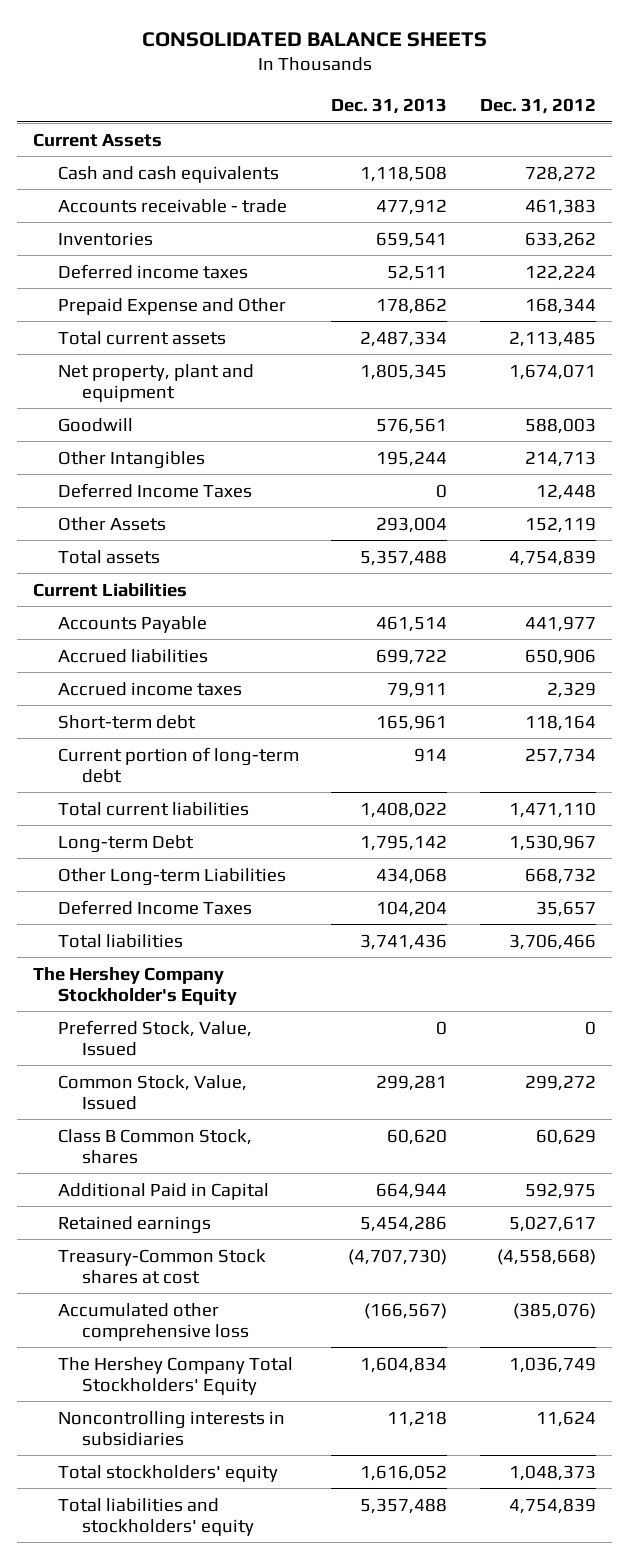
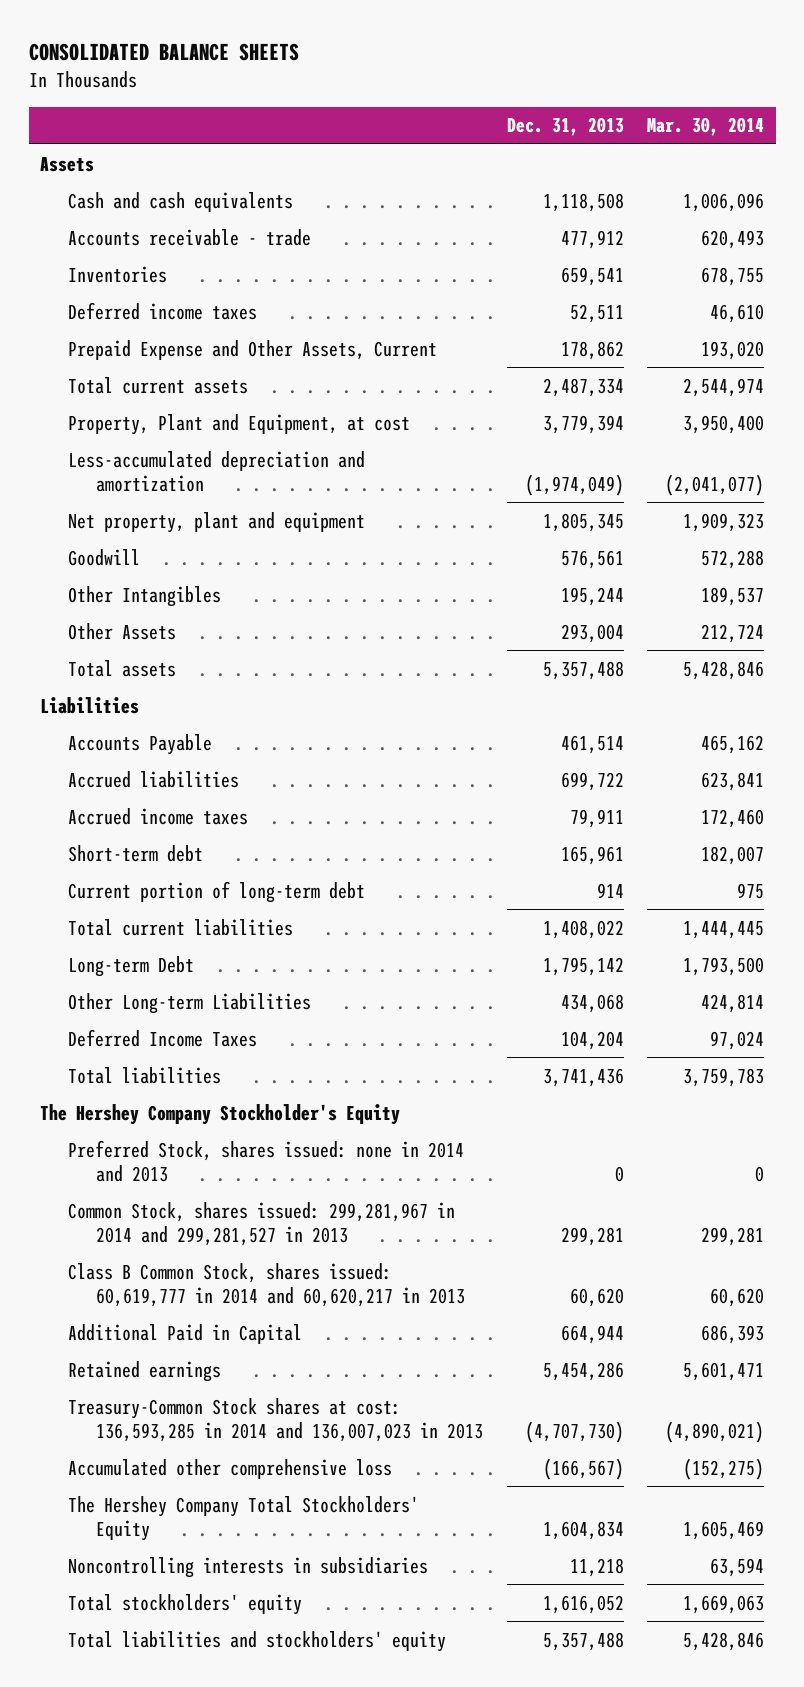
[479,98,596,115] Dec. 31, 2012 -> none
none -> [646,117,764,137] Mar. 30, 2014
[33,132,163,147] Current Assets -> [40,156,95,172] Assets
[57,297,286,315] Prepaid Expense and Other -> [68,339,438,360] Prepaid Expense and Other Assets, Current
none -> [68,413,411,435] Property, Plant and Equipment, at cost
none -> [68,450,366,492] Less-accumulated depreciation and amortization
[57,482,252,498] Deferred Income Taxes -> none
[33,582,188,597] Current Liabilities -> [40,696,140,714] Liabilities
[57,1019,252,1056] Preferred Stock, Value, Issued -> [68,1139,465,1182] Preferred Stock, shares issued: none in 2014 and 2013
[57,1074,247,1110] Common Stock, Value, Issued -> [68,1201,456,1246] Common Stock, shares issued: 299,281,967 in 2014 and 299,281,527 in 2013
[57,1128,252,1164] Class B Common Stock, shares -> [68,1262,466,1307] Class B Common Stock, shares issued: 60,619,777 in 2014 and 60,620,217 in 2013
[57,1248,266,1284] Treasury-Common Stock shares at cost -> [68,1397,484,1442] Treasury-Common Stock shares at cost: 136,593,285 in 2014 and 136,007,023 in 2013

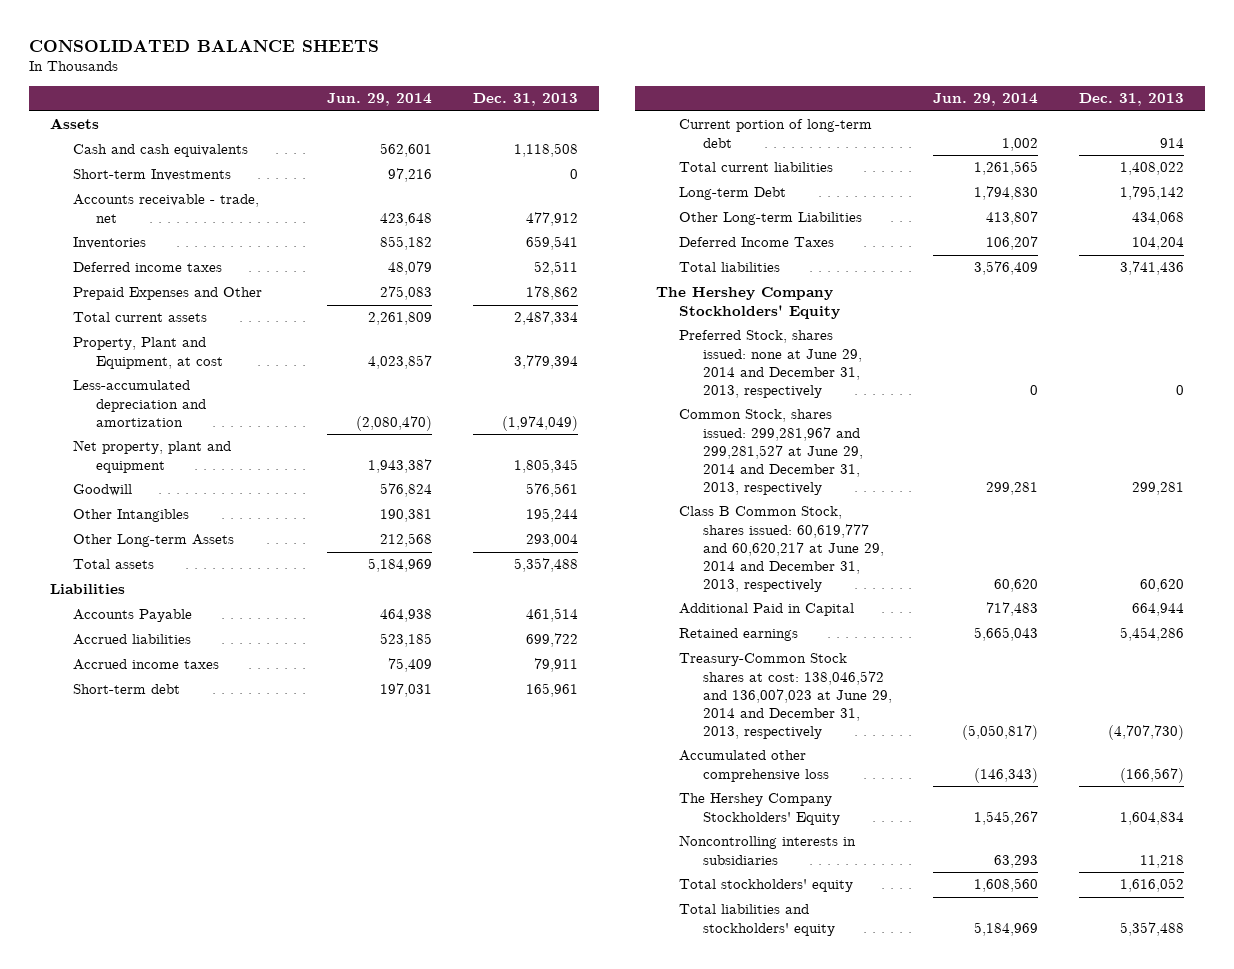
[646,117,764,137] Mar. 30, 2014 -> none
none -> [326,93,432,107] Jun. 29, 2014
none -> [73,169,232,182] Short-term Investments
[68,228,312,246] Accounts receivable - trade -> [73,194,260,223] Accounts receivable - trade, net
[68,339,438,360] Prepaid Expense and Other Assets, Current -> [73,287,263,301] Prepaid Expenses and Other
[68,622,177,640] Other Assets -> [73,534,235,548] Other Long-term Assets
[40,1103,401,1125] The Hershey Company Stockholder's Equity -> [656,287,841,319] The Hershey Company Stockholders' Equity
[68,1139,465,1182] Preferred Stock, shares issued: none in 2014 and 2013 -> [679,330,862,398] Preferred Stock, shares issued: none at June 29, 2014 and December 31, 2013, respectively
[68,1201,456,1246] Common Stock, shares issued: 299,281,967 in 2014 and 299,281,527 in 2013 -> [679,409,863,496] Common Stock, shares issued: 299,281,967 and 299,281,527 at June 29, 2014 and December 31, 2013, respectively
[68,1262,466,1307] Class B Common Stock, shares issued: 60,619,777 in 2014 and 60,620,217 in 2013 -> [679,506,884,593] Class B Common Stock, shares issued: 60,619,777 and 60,620,217 at June 29, 2014 and December 31, 2013, respectively
[68,1397,484,1442] Treasury-Common Stock shares at cost: 136,593,285 in 2014 and 136,007,023 in 2013 -> [679,653,892,740] Treasury-Common Stock shares at cost: 138,046,572 and 136,007,023 at June 29, 2014 and December 31, 2013, respectively
[68,1495,420,1541] The Hershey Company Total Stockholders' Equity -> [679,793,840,825] The Hershey Company Stockholders' Equity

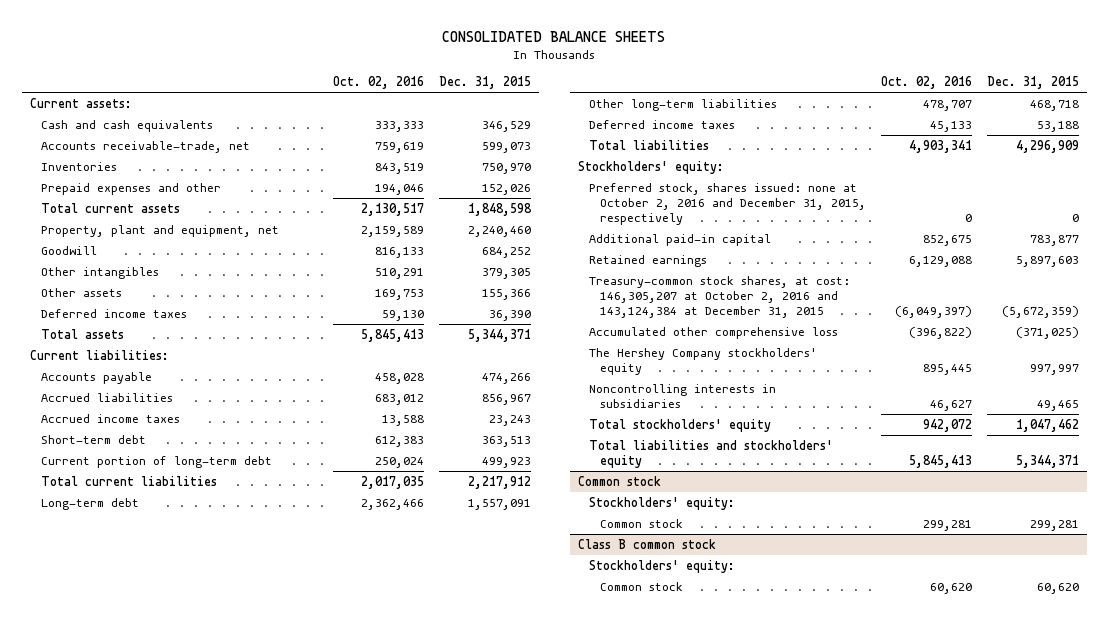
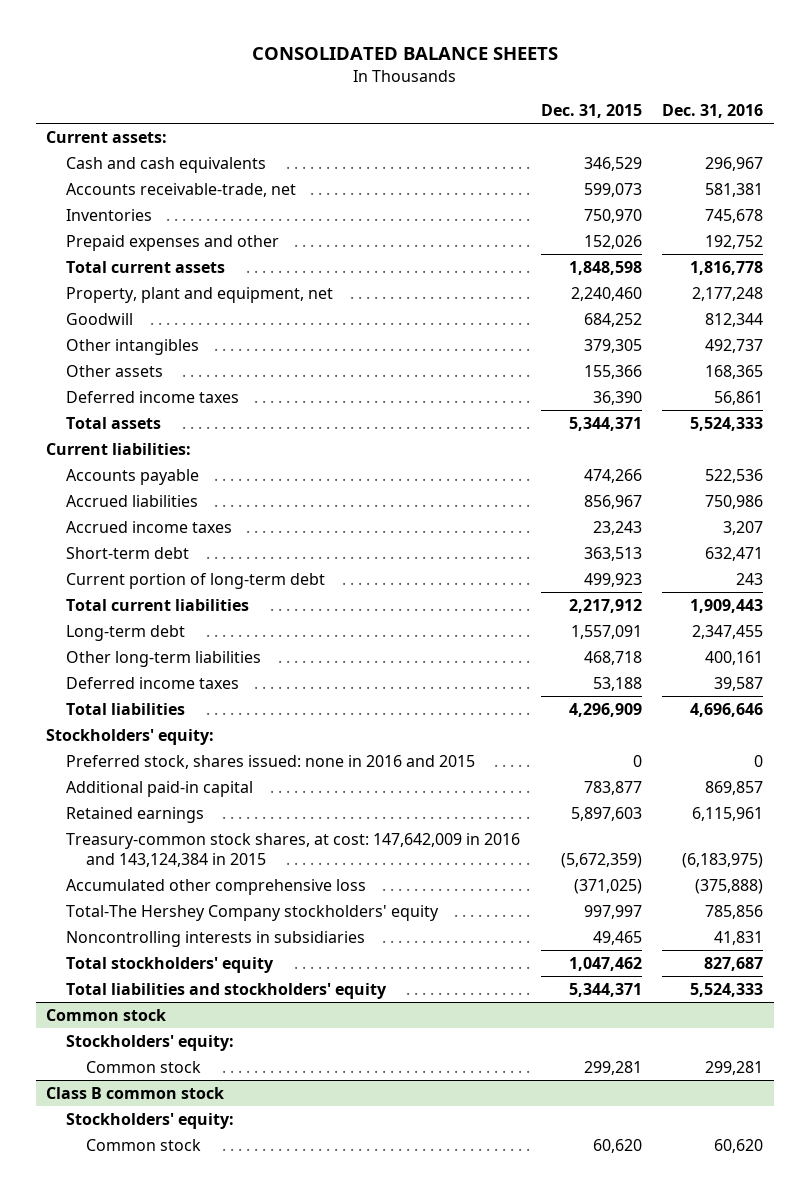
[332,76,424,90] Oct. 02, 2016 -> none
none -> [662,104,764,119] Dec. 31, 2016
[588,182,866,226] Preferred stock, shares issued: none at October 2, 2016 and December 31, 2015, respectively -> [65,754,475,769] Preferred stock, shares issued: none in 2016 and 2015
[588,275,850,319] Treasury-common stock shares, at cost: 146,305,207 at October 2, 2016 and 143,124,384 at December 31, 2015 -> [65,832,520,867] Treasury-common stock shares, at cost: 147,642,009 in 2016 and 143,124,384 in 2015
[588,347,817,376] The Hershey Company stockholders' equity -> [65,904,439,921] Total-The Hershey Company stockholders' equity

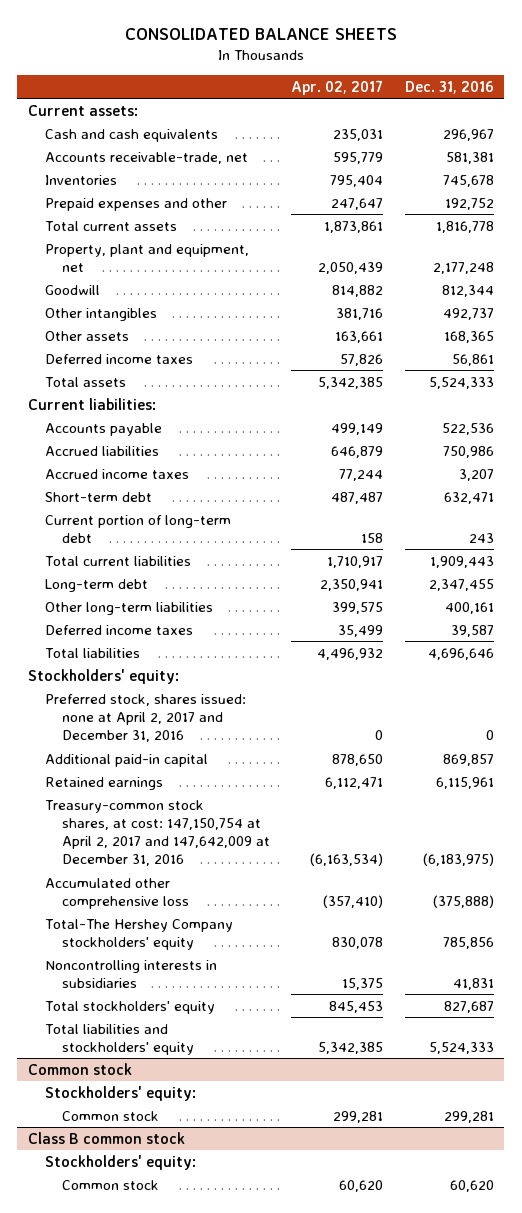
[540,104,642,119] Dec. 31, 2015 -> none
none -> [291,79,384,95] Apr. 02, 2017
[65,754,475,769] Preferred stock, shares issued: none in 2016 and 2015 -> [44,693,246,743] Preferred stock, shares issued: none at April 2, 2017 and December 31, 2016
[65,832,520,867] Treasury-common stock shares, at cost: 147,642,009 in 2016 and 143,124,384 in 2015 -> [44,799,270,867] Treasury-common stock shares, at cost: 147,150,754 at April 2, 2017 and 147,642,009 at December 31, 2016

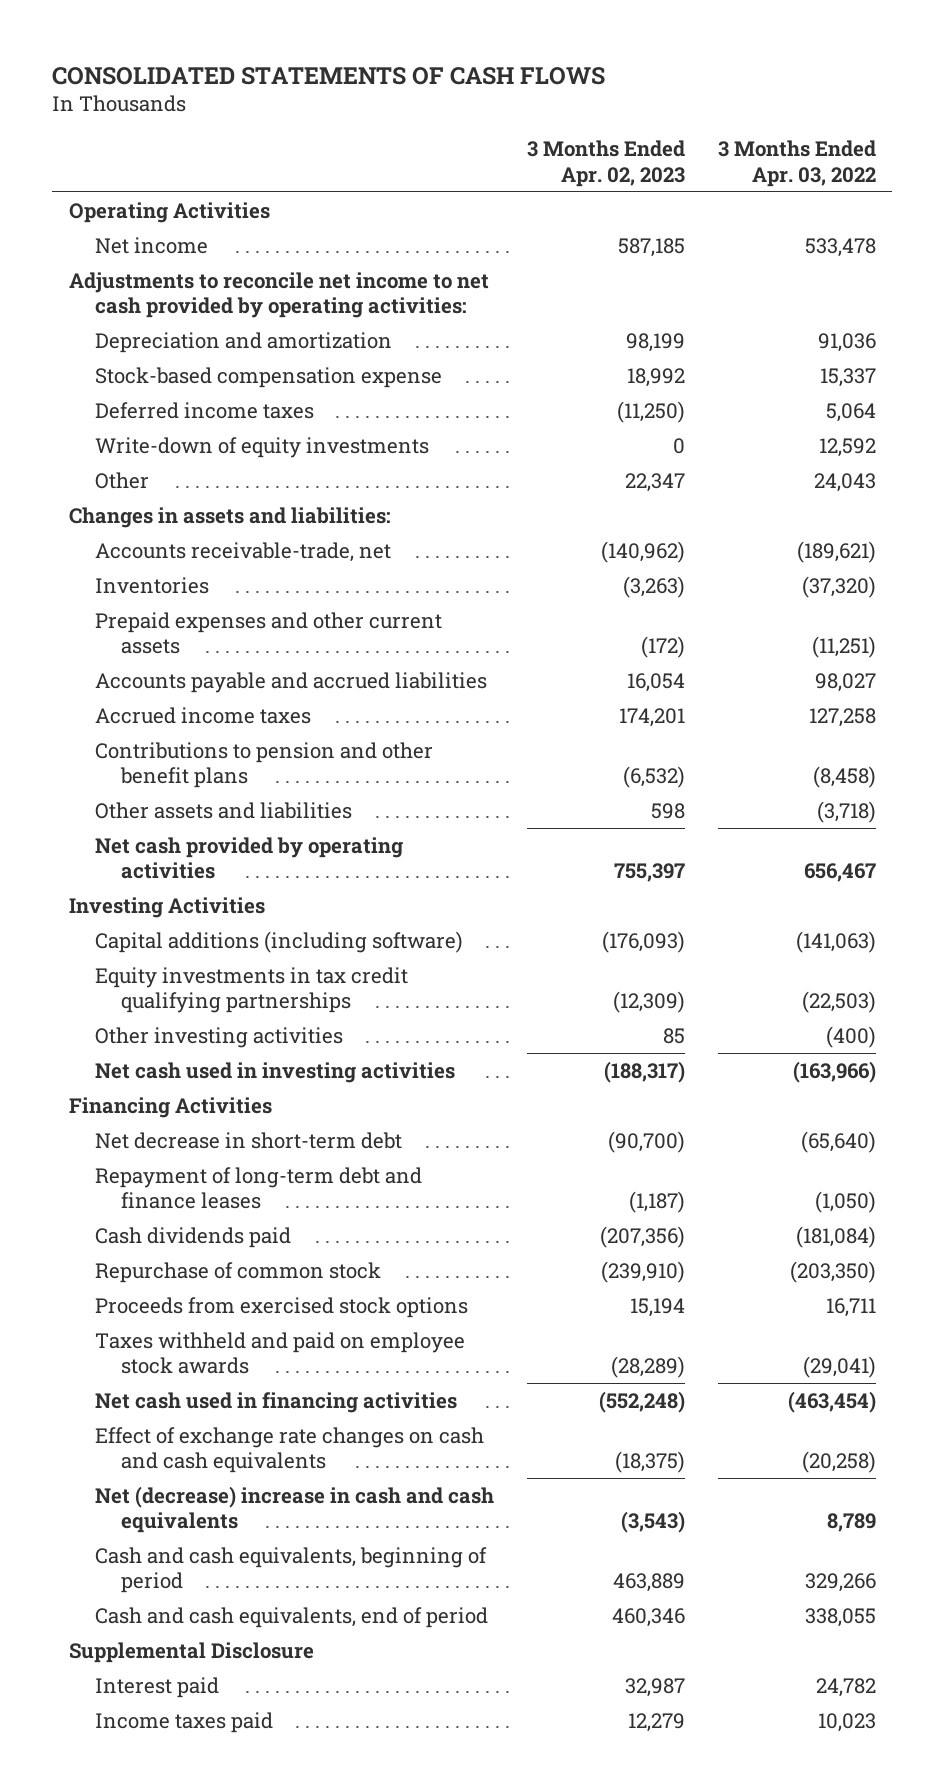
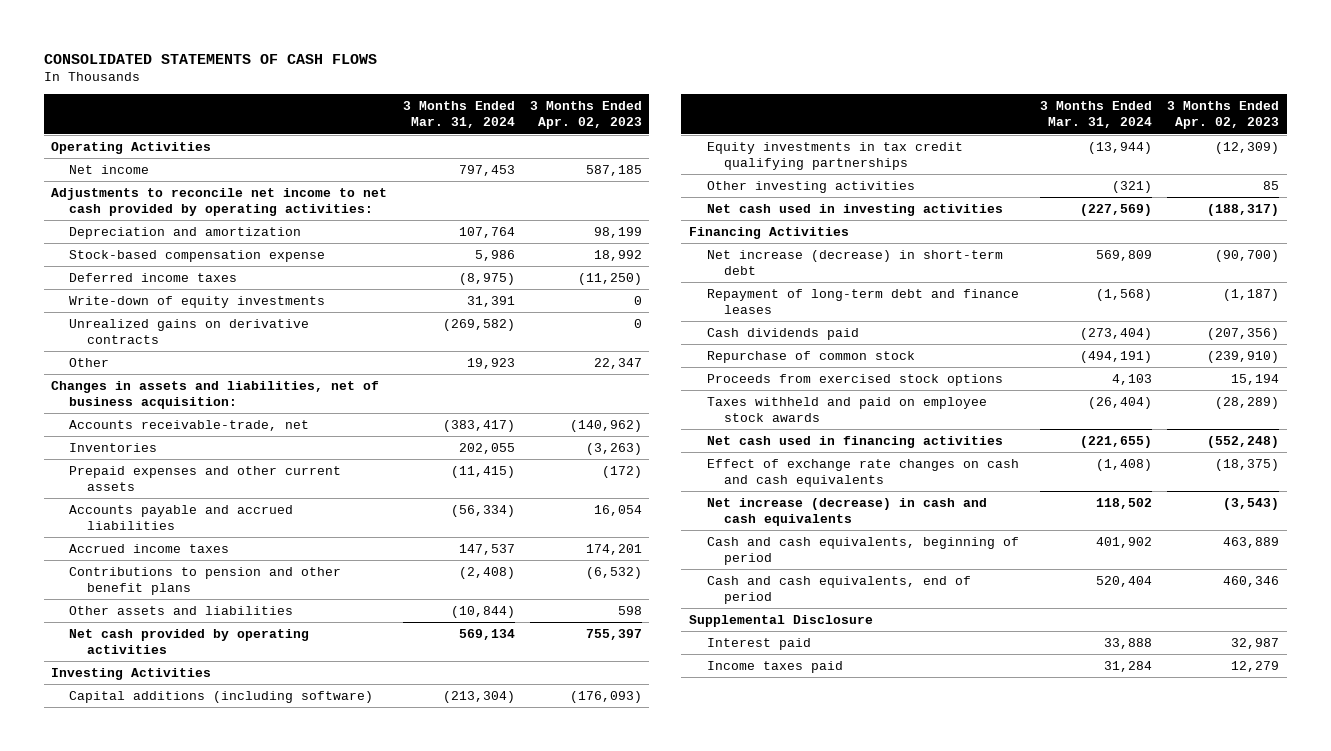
[717,140,876,187] 3 Months Ended Apr. 03, 2022 -> none
none -> [402,100,515,129] 3 Months Ended Mar. 31, 2024
none -> [68,318,309,345] Unrealized gains on derivative contracts
[68,506,391,528] Changes in assets and liabilities: -> [51,380,380,410] Changes in assets and liabilities, net of business acquisition:
[94,1131,402,1149] Net decrease in short-term debt -> [706,249,1003,276] Net increase (decrease) in short-term debt
[94,1485,494,1533] Net (decrease) increase in cash and cash equivalents -> [706,497,987,527] Net increase (decrease) in cash and cash equivalents

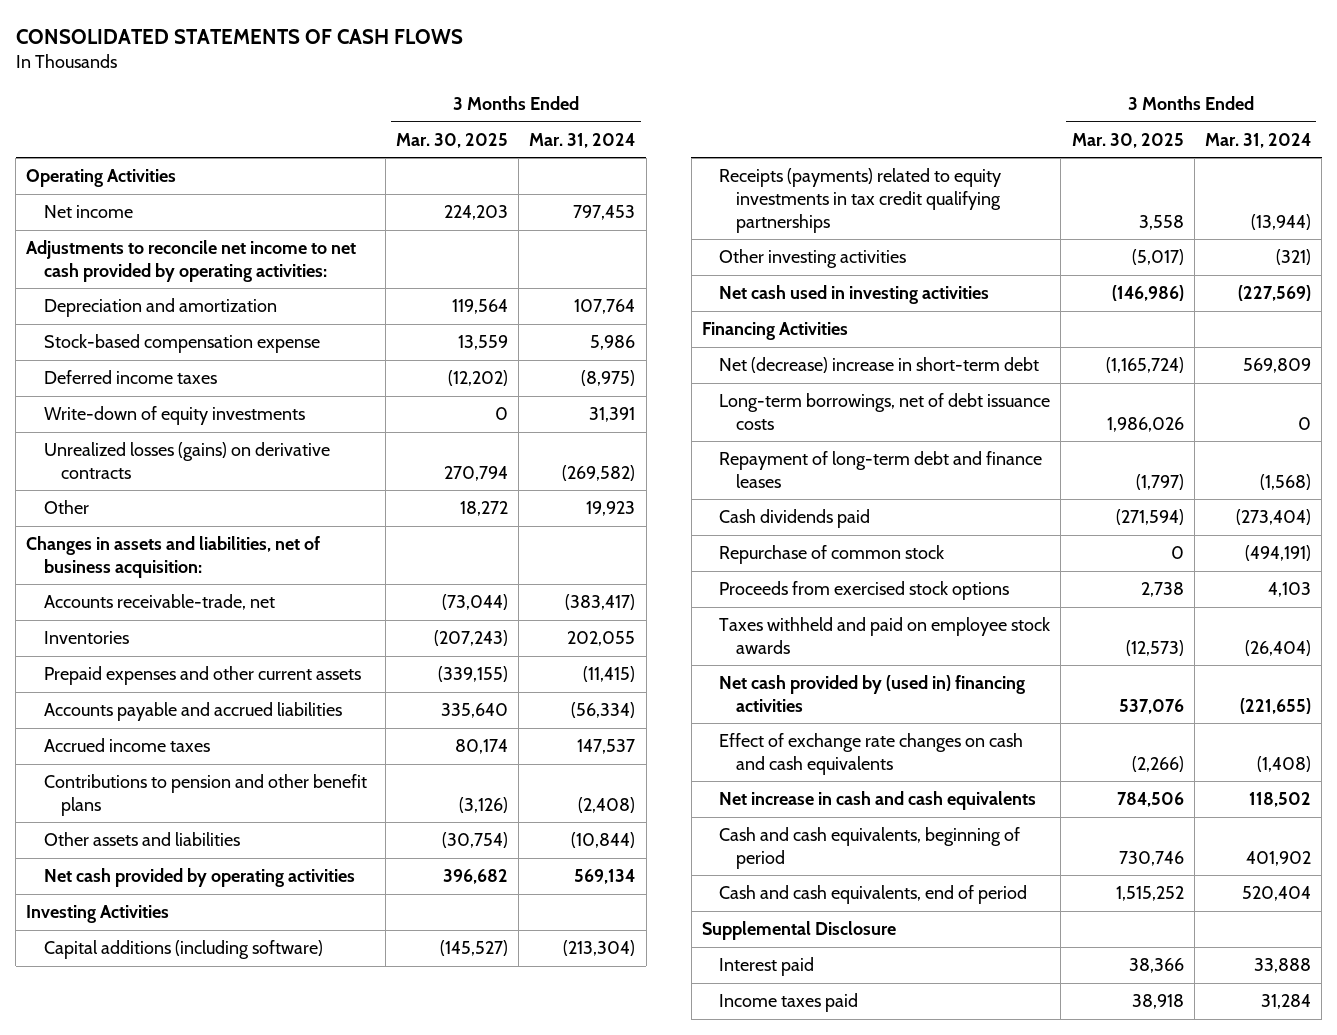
[529,100,642,130] 3 Months Ended Apr. 02, 2023 -> none
none -> [395,132,508,148] Mar. 30, 2025
[68,318,309,345] Unrealized gains on derivative contracts -> [43,442,330,479] Unrealized losses (gains) on derivative contracts
[706,141,963,171] Equity investments in tax credit qualifying partnerships -> [719,168,1002,233] Receipts (payments) related to equity investments in tax credit qualifying partnerships
[706,249,1003,276] Net increase (decrease) in short-term debt -> [719,357,1040,374] Net (decrease) increase in short-term debt
none -> [719,393,1051,430] Long-term borrowings, net of debt issuance costs
[706,435,1003,448] Net cash used in financing activities -> [719,675,1026,712] Net cash provided by (used in) financing activities
[706,497,987,527] Net increase (decrease) in cash and cash equivalents -> [719,791,1037,811] Net increase in cash and cash equivalents

